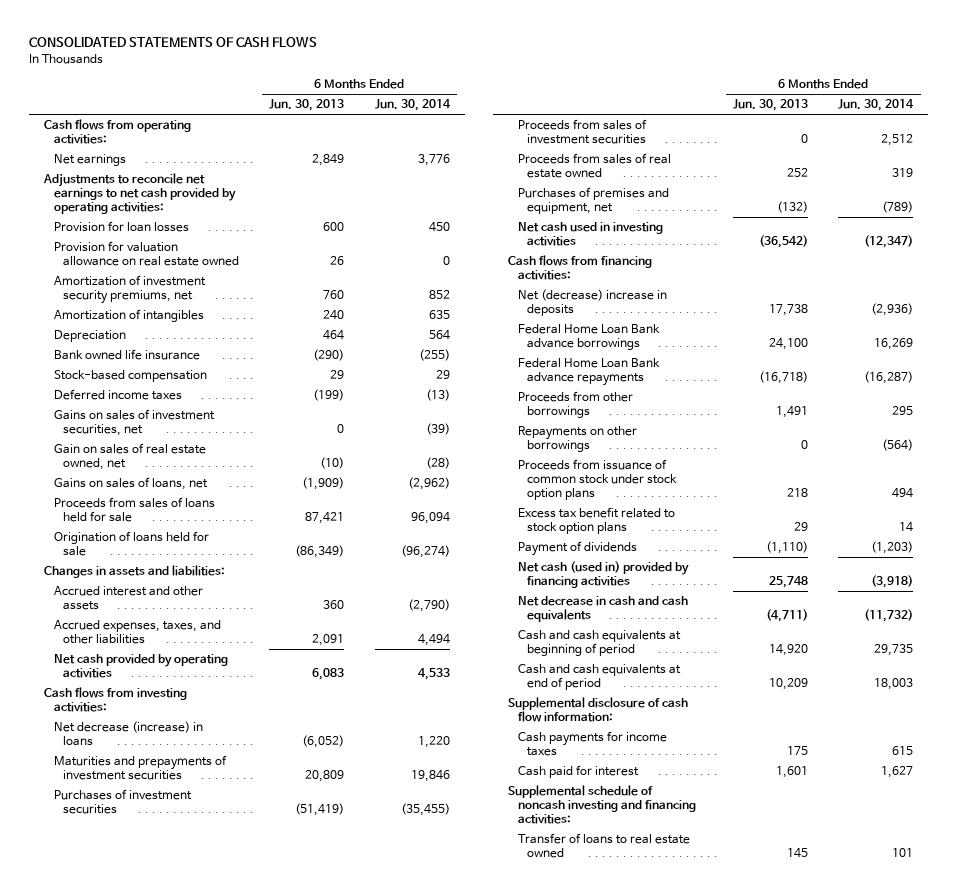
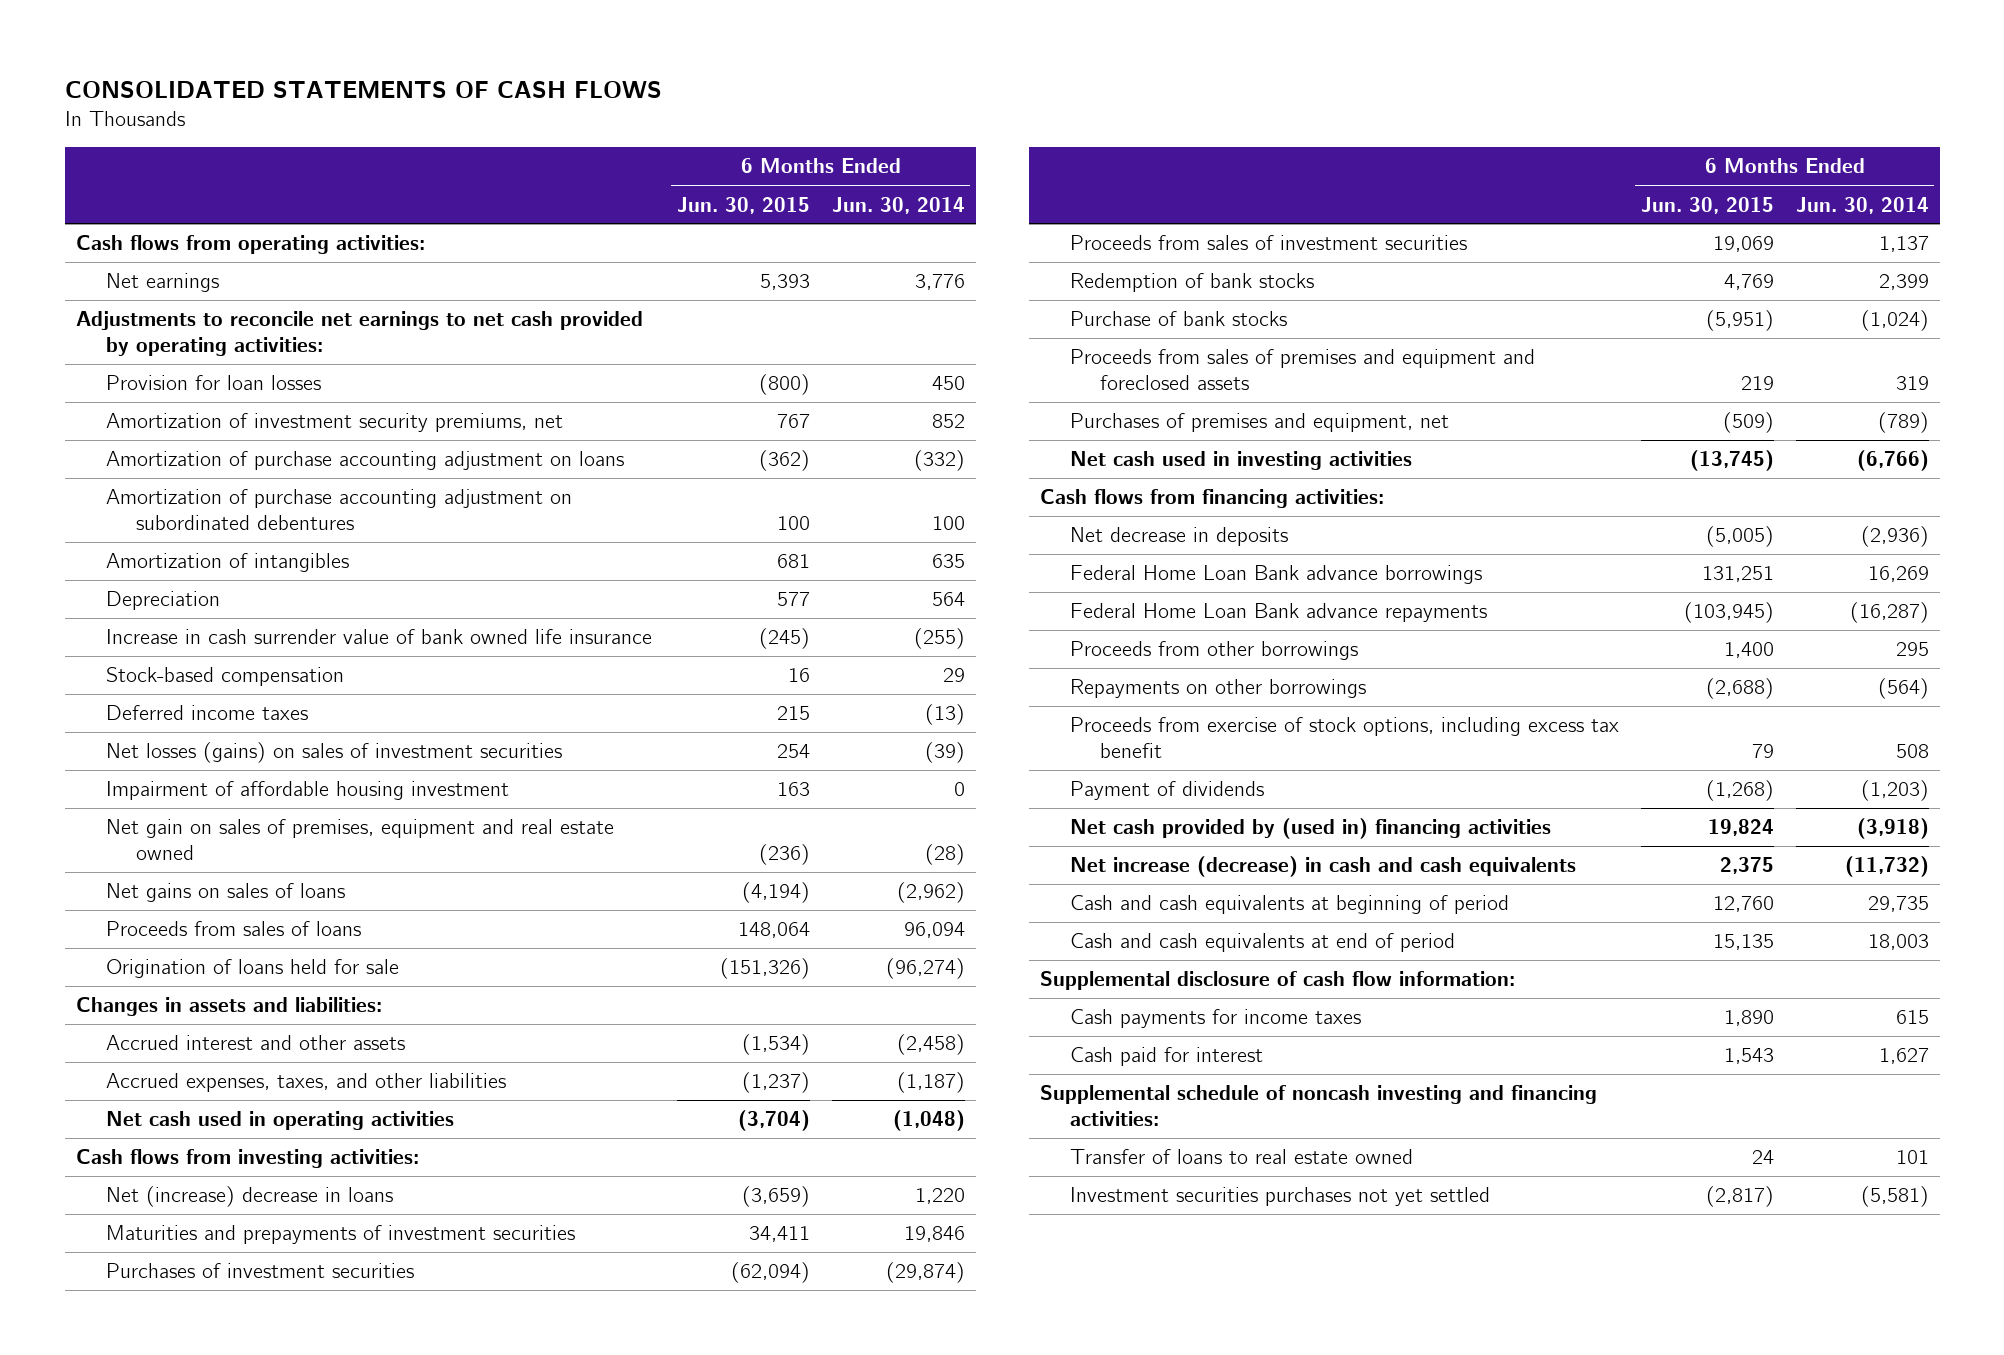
[269,99,345,112] Jun. 30, 2013 -> none
none -> [676,196,810,214] Jun. 30, 2015
[53,241,240,267] Provision for valuation allowance on real estate owned -> none
none -> [105,451,624,471] Amortization of purchase accounting adjustment on loans
none -> [105,489,572,531] Amortization of purchase accounting adjustment on subordinated debentures
[53,349,200,361] Bank owned life insurance -> [105,629,652,645] Increase in cash surrender value of bank owned life insurance
[53,409,215,437] Gains on sales of investment securities, net -> [105,742,562,764] Net losses (gains) on sales of investment securities
none -> [105,781,509,801] Impairment of affordable housing investment
[53,443,206,471] Gain on sales of real estate owned, net -> [105,819,614,861] Net gain on sales of premises, equipment and real estate owned
[53,477,208,491] Gains on sales of loans, net -> [105,883,345,903] Net gains on sales of loans
[53,497,215,523] Proceeds from sales of loans held for sale -> [105,921,361,937] Proceeds from sales of loans
[407,599,450,613] (2,790) -> [896,1034,965,1056] (2,458)
[417,634,450,647] 4,494 -> [896,1072,965,1094] (1,187)
[53,654,228,679] Net cash provided by operating activities -> [105,1111,454,1131] Net cash used in operating activities
[417,668,450,681] 4,533 -> [892,1110,965,1132] (1,048)
[53,721,203,747] Net decrease (increase) in loans -> [105,1186,393,1208] Net (increase) decrease in loans
[400,803,450,817] (35,455) -> [885,1262,965,1284] (29,874)
[881,134,914,147] 2,512 -> [1878,236,1929,253] 1,137
none -> [1069,273,1314,293] Redemption of bank stocks
none -> [1069,311,1287,327] Purchase of bank stocks
[517,153,671,179] Proceeds from sales of real estate owned -> [1069,349,1535,391] Proceeds from sales of premises and equipment and foreclosed assets
[864,235,914,249] (12,347) -> [1856,450,1929,472] (6,766)
[517,289,667,317] Net (decrease) increase in deposits -> [1069,527,1288,547] Net decrease in deposits
[517,507,675,535] Excess tax benefit related to stock option plans -> none
[517,459,678,501] Proceeds from issuance of common stock under stock option plans -> [1069,717,1619,759] Proceeds from exercise of stock options, including excess tax benefit
[892,488,914,499] 494 -> [1895,744,1929,759] 508
[517,561,689,589] Net cash (used in) provided by financing activities -> [1069,818,1551,840] Net cash provided by (used in) financing activities
[517,596,688,623] Net decrease in cash and cash equivalents -> [1069,856,1576,878] Net increase (decrease) in cash and cash equivalents
none -> [1069,1187,1490,1207] Investment securities purchases not yet settled

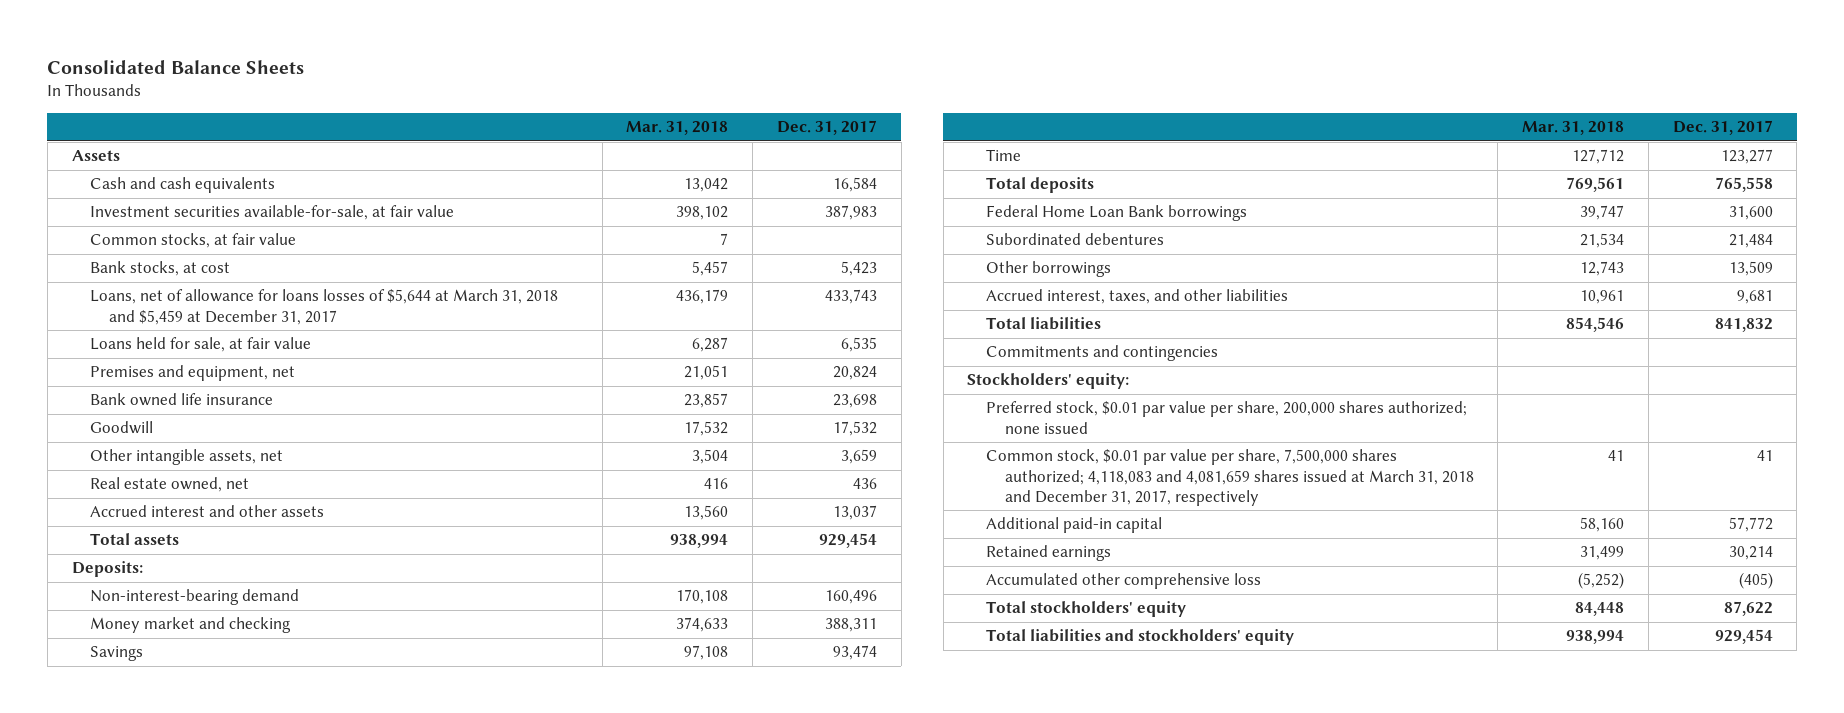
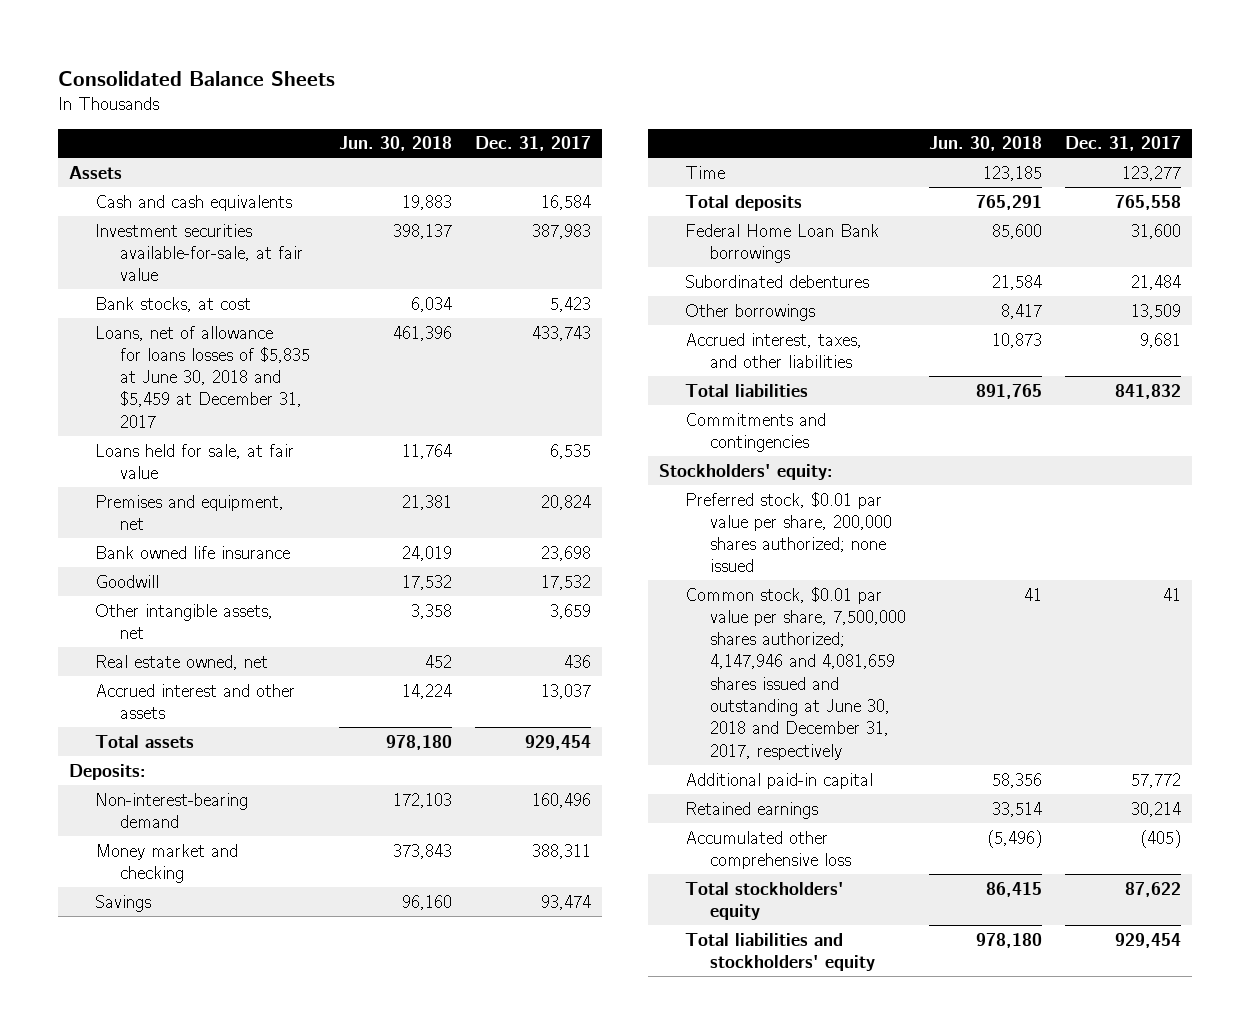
[626,121,729,136] Mar. 31, 2018 -> none
none -> [339,136,453,152] Jun. 30, 2018
[90,233,297,249] Common stocks, at fair value -> none
[90,289,559,325] Loans, net of allowance for loans losses of $5,644 at March 31, 2018 and $5,459 at December 31, 2017 -> [94,325,311,428] Loans, net of allowance for loans losses of $5,835 at June 30, 2018 and $5,459 at December 31, 2017
[986,449,1474,507] Common stock, $0.01 par value per share, 7,500,000 shares authorized; 4,118,083 and 4,081,659 shares issued at March 31, 2018 and December 31, 2017, respectively -> [684,586,907,760] Common stock, $0.01 par value per share, 7,500,000 shares authorized; 4,147,946 and 4,081,659 shares issued and outstanding at June 30, 2018 and December 31, 2017, respectively

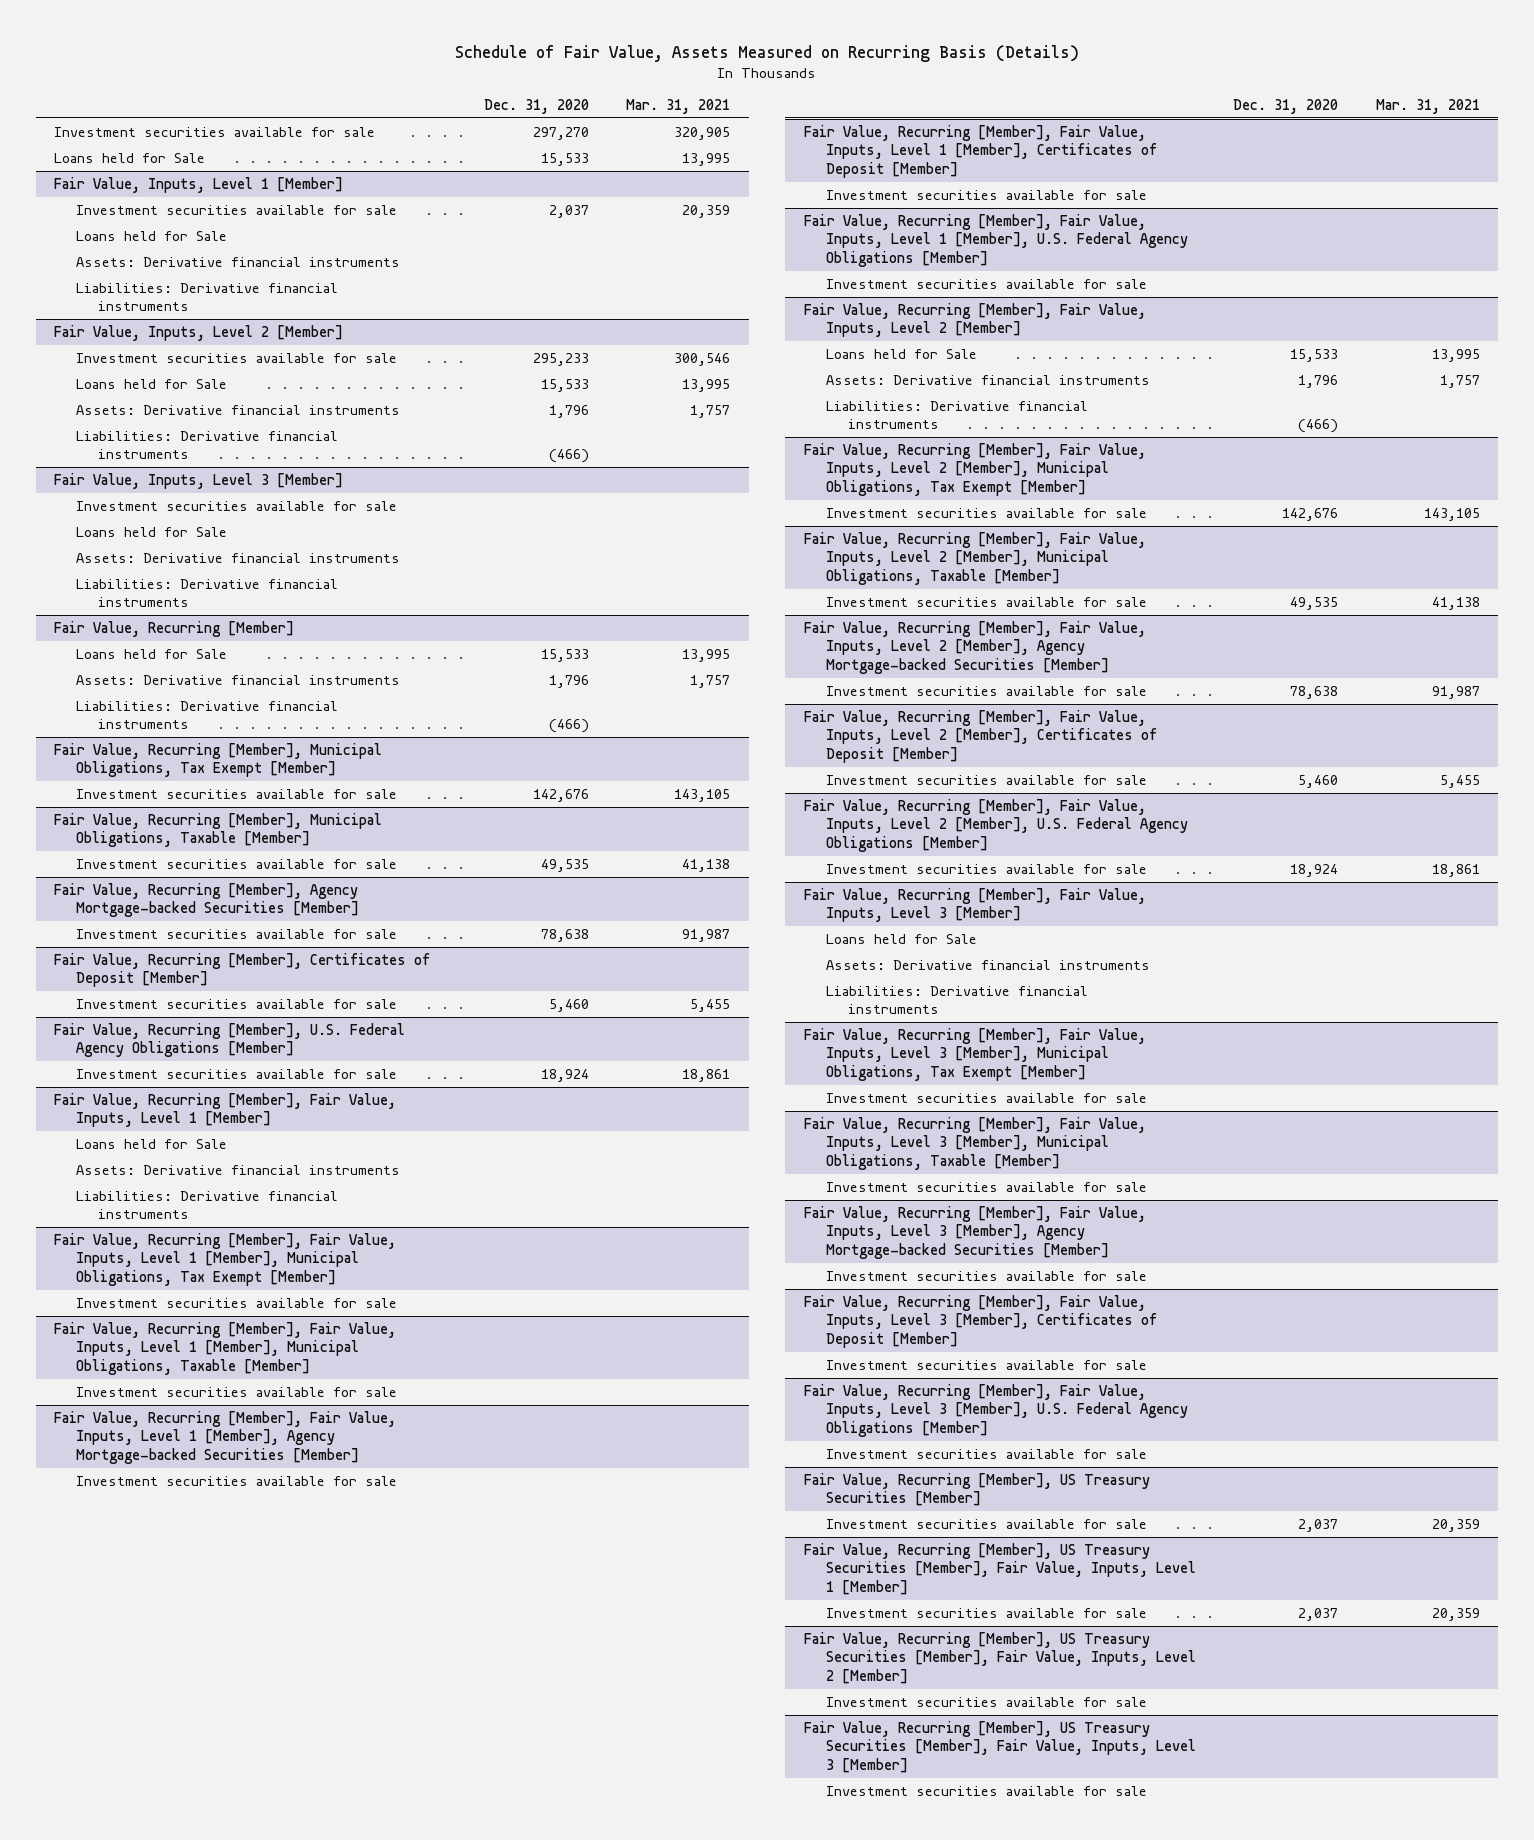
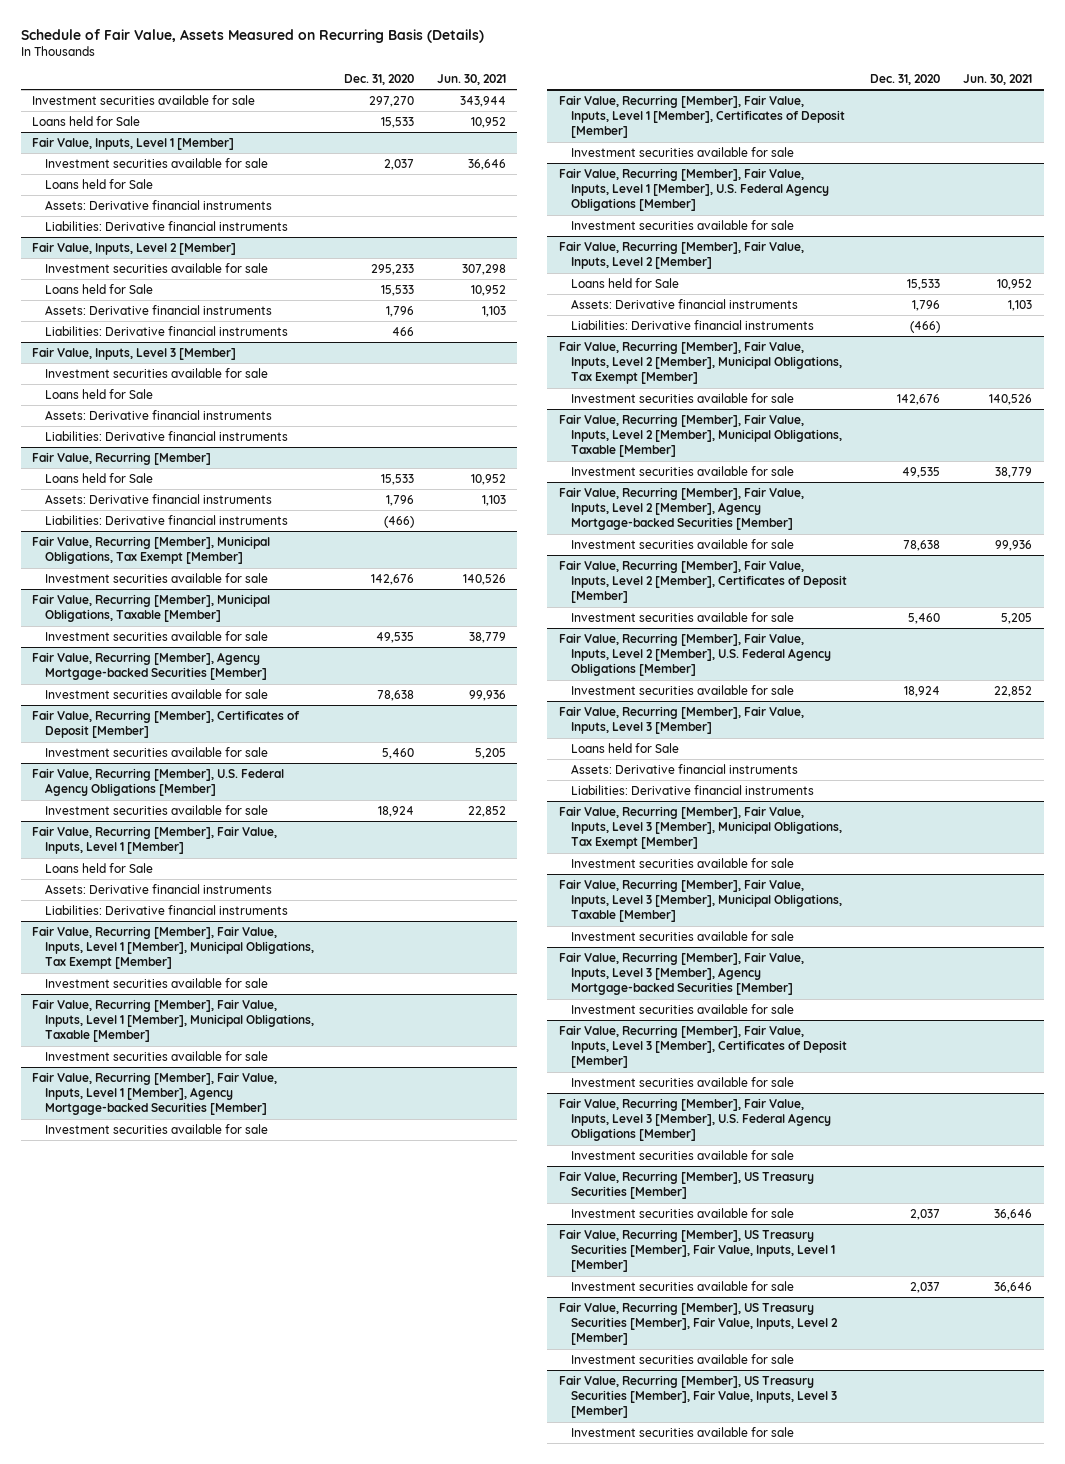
[626,98,731,114] Mar. 31, 2021 -> none
none -> [436,74,506,86] Jun. 30, 2021
[548,449,589,464] (466) -> [391,326,414,336] 466

